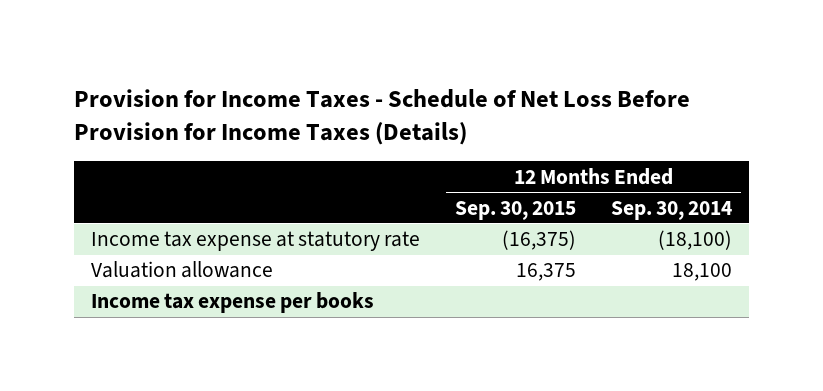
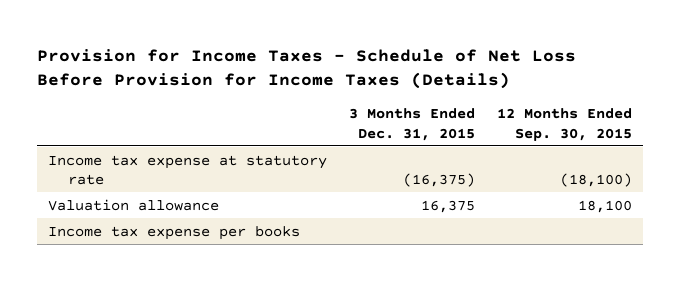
[610,200,732,220] Sep. 30, 2014 -> none
none -> [349,108,476,141] 3 Months Ended Dec. 31, 2015
[502,230,577,251] (16,375) -> [560,172,633,187] (18,100)
[516,263,577,282] 16,375 -> [578,199,633,213] 18,100

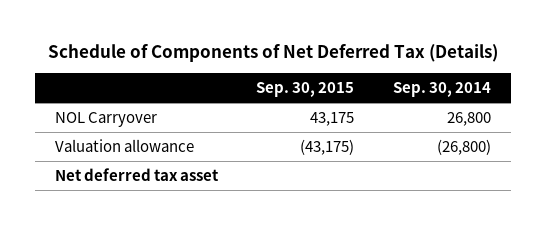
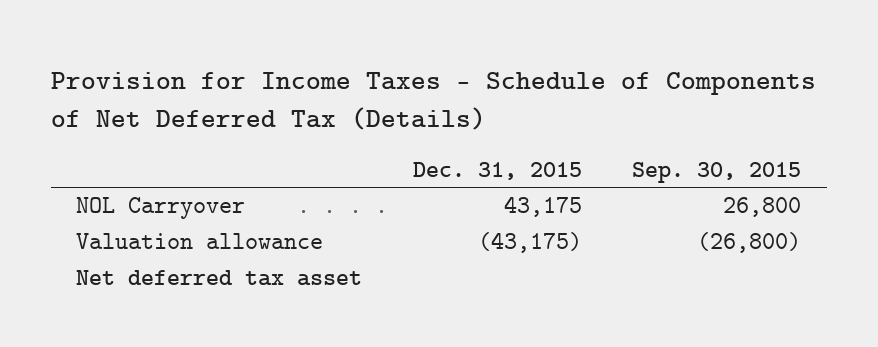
[47,44,498,63] Schedule of Components of Net Deferred Tax (Details) -> [50,71,816,130] Provision for Income Taxes - Schedule of Components of Net Deferred Tax (Details)
[393,81,492,97] Sep. 30, 2014 -> none
none -> [412,161,582,180] Dec. 31, 2015
[310,111,355,126] 43,175 -> [723,197,802,218] 26,800
[300,138,355,155] (43,175) -> [697,232,802,254] (26,800)

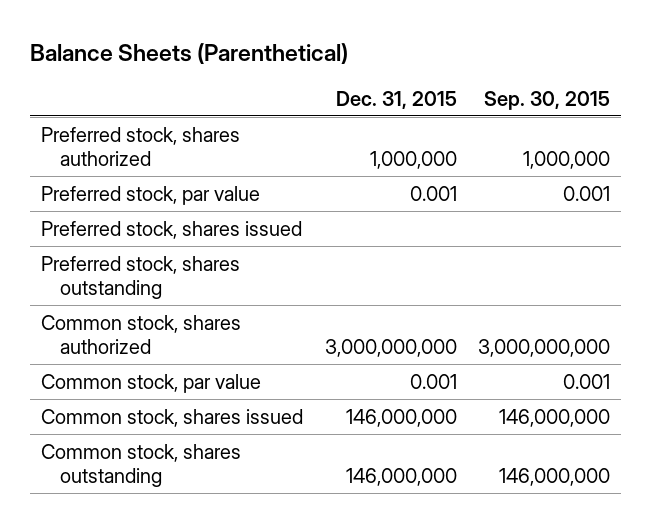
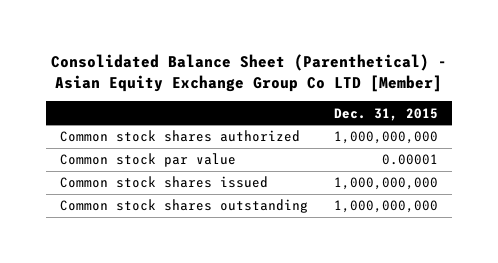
[30,43,349,65] Balance Sheets (Parenthetical) -> [50,53,447,92] Consolidated Balance Sheet (Parenthetical) - Asian Equity Exchange Group Co LTD [Member]
[484,90,611,110] Sep. 30, 2015 -> none
[41,126,241,166] Preferred stock, shares authorized -> none
[41,185,261,205] Preferred stock, par value -> none
[41,220,303,239] Preferred stock, shares issued -> none
[41,255,241,299] Preferred stock, shares outstanding -> none
[41,314,242,354] Common stock, shares authorized -> [59,130,300,143] Common stock shares authorized
[324,338,457,357] 3,000,000,000 -> [334,131,439,145] 1,000,000,000
[41,373,262,393] Common stock, par value -> [59,153,236,168] Common stock par value
[409,373,457,389] 0.001 -> [382,154,439,166] 0.00001
[41,408,304,427] Common stock, shares issued -> [59,176,268,189] Common stock shares issued
[345,408,457,427] 146,000,000 -> [334,177,439,191] 1,000,000,000
[41,443,242,487] Common stock, shares outstanding -> [59,199,308,214] Common stock shares outstanding
[345,467,457,486] 146,000,000 -> [334,200,439,214] 1,000,000,000

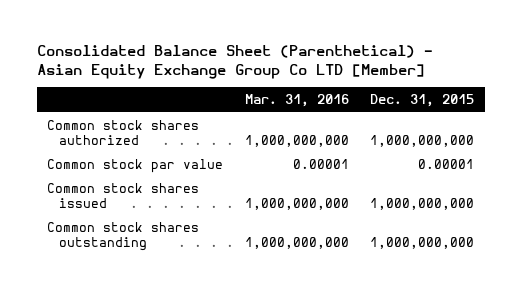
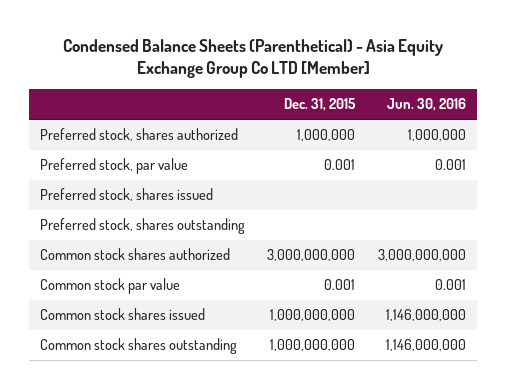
[36,44,433,79] Consolidated Balance Sheet (Parenthetical) - Asian Equity Exchange Group Co LTD [Member] -> [62,38,443,79] Condensed Balance Sheets (Parenthetical) - Asia Equity Exchange Group Co LTD [Member]
[244,94,349,108] Mar. 31, 2016 -> none
none -> [386,98,466,112] Jun. 30, 2016
none -> [40,128,239,142] Preferred stock, shares authorized
none -> [40,158,189,175] Preferred stock, par value
none -> [40,188,214,202] Preferred stock, shares issued
none -> [40,218,246,235] Preferred stock, shares outstanding
[370,134,475,147] 1,000,000,000 -> [267,249,356,262] 3,000,000,000
[418,158,475,169] 0.00001 -> [324,279,356,291] 0.001

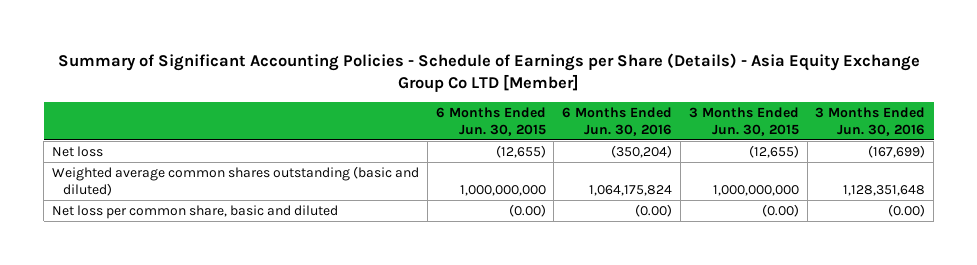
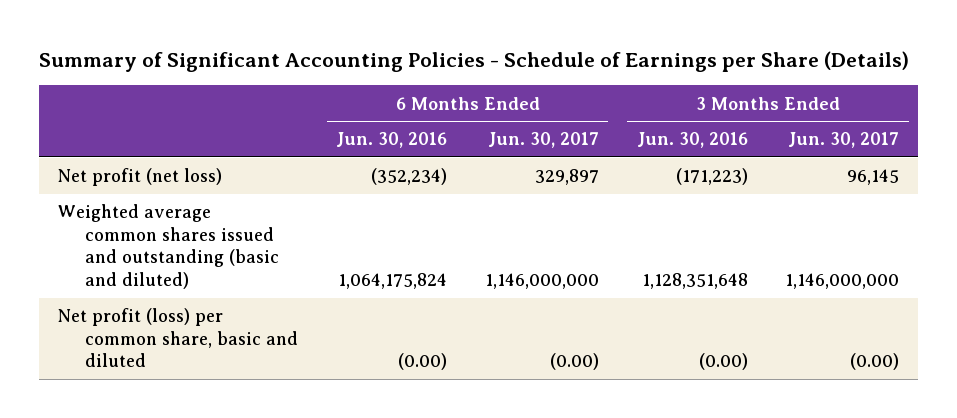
[57,52,920,92] Summary of Significant Accounting Policies - Schedule of Earnings per Share (Details) - Asia Equity Exchange Group Co LTD [Member] -> [39,51,910,73] Summary of Significant Accounting Policies - Schedule of Earnings per Share (Details)
[435,107,546,136] 6 Months Ended Jun. 30, 2015 -> none
[688,107,799,136] 3 Months Ended Jun. 30, 2015 -> none
none -> [487,132,599,149] Jun. 30, 2017
none -> [788,132,900,149] Jun. 30, 2017
[52,146,104,158] Net loss -> [58,168,223,187] Net profit (net loss)
[611,145,673,159] (350,204) -> [371,168,448,186] (352,234)
[868,145,926,159] (167,699) -> [675,168,748,186] (171,223)
[52,166,420,196] Weighted average common shares outstanding (basic and diluted) -> [58,204,280,290] Weighted average common shares issued and outstanding (basic and diluted)
[52,205,339,220] Net loss per common share, basic and diluted -> [58,308,299,368] Net profit (loss) per common share, basic and diluted

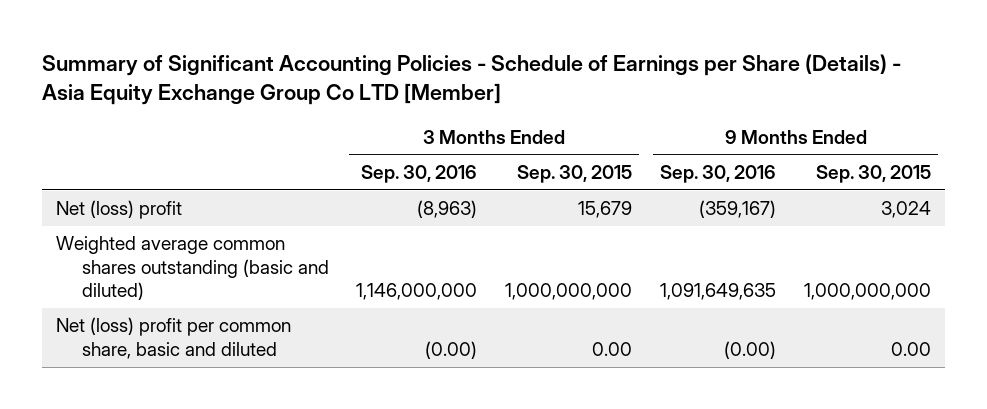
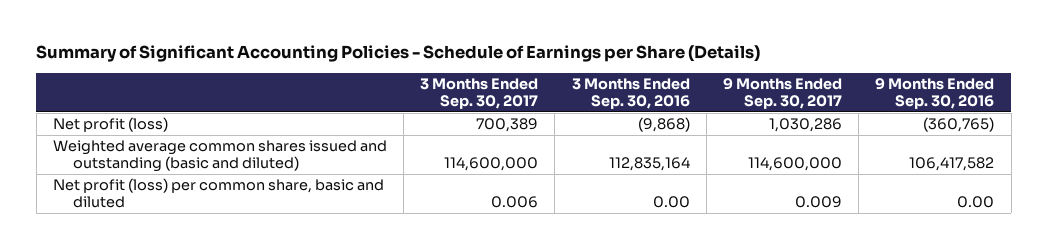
[42,54,902,106] Summary of Significant Accounting Policies - Schedule of Earnings per Share (Details) - Asia Equity Exchange Group Co LTD [Member] -> [36,45,761,63] Summary of Significant Accounting Policies - Schedule of Earnings per Share (Details)
[517,165,633,184] Sep. 30, 2015 -> none
[816,165,932,184] Sep. 30, 2015 -> none
none -> [420,77,539,109] 3 Months Ended Sep. 30, 2017
none -> [722,77,842,109] 9 Months Ended Sep. 30, 2017
[56,200,183,220] Net (loss) profit -> [52,117,168,133] Net profit (loss)
[417,200,478,219] (8,963) -> [637,117,690,133] (9,868)
[699,200,777,219] (359,167) -> [923,117,995,133] (360,765)
[56,236,329,301] Weighted average common shares outstanding (basic and diluted) -> [52,140,387,173] Weighted average common shares issued and outstanding (basic and diluted)
[356,283,478,301] 1,146,000,000 -> [608,157,690,172] 112,835,164
[660,283,777,301] 1,091,649,635 -> [909,157,995,172] 106,417,582
[56,317,292,359] Net (loss) profit per common share, basic and diluted -> [52,178,384,209] Net profit (loss) per common share, basic and diluted
[425,340,478,359] (0.00) -> [652,196,690,209] 0.00
[724,340,777,359] (0.00) -> [957,196,995,209] 0.00

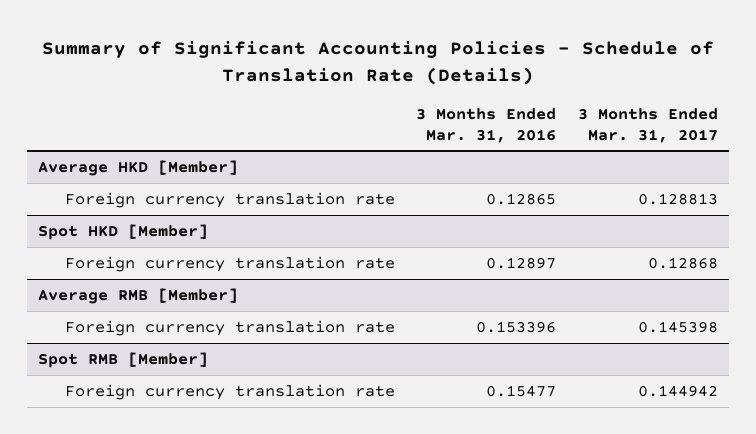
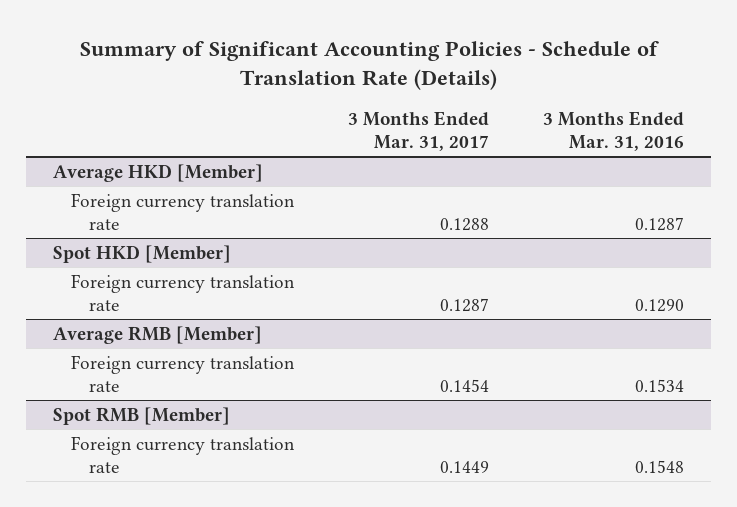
[486,192,557,205] 0.12865 -> [634,216,684,231] 0.1287
[638,192,719,205] 0.128813 -> [439,217,489,231] 0.1288
[486,256,557,269] 0.12897 -> [634,298,684,312] 0.1290
[648,256,719,269] 0.12868 -> [439,297,489,312] 0.1287
[476,320,557,333] 0.153396 -> [634,378,684,392] 0.1534
[638,320,719,333] 0.145398 -> [439,378,489,392] 0.1454
[486,384,557,397] 0.15477 -> [634,459,684,473] 0.1548
[638,384,719,397] 0.144942 -> [439,460,489,473] 0.1449

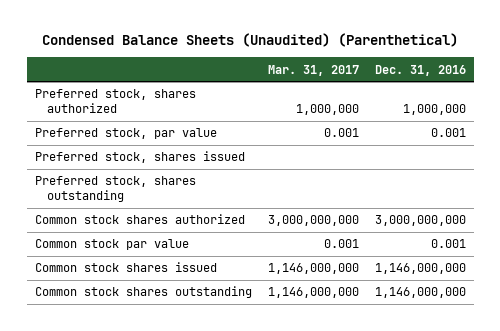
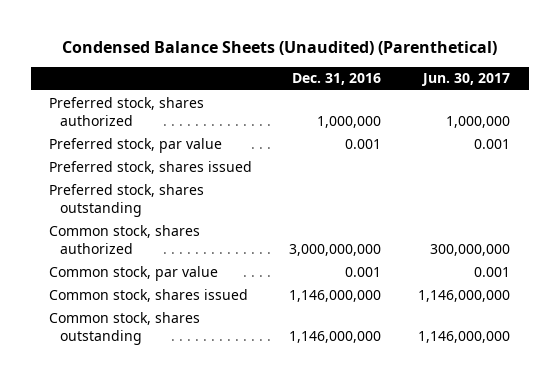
[267,64,359,76] Mar. 31, 2017 -> none
none -> [421,73,511,87] Jun. 30, 2017
[34,214,245,225] Common stock shares authorized -> [49,224,201,254] Common stock, shares authorized
[34,239,189,251] Common stock par value -> [49,265,219,281] Common stock, par value
[34,262,217,273] Common stock shares issued -> [49,288,249,302] Common stock, shares issued
[34,286,252,299] Common stock shares outstanding -> [49,311,201,345] Common stock, shares outstanding

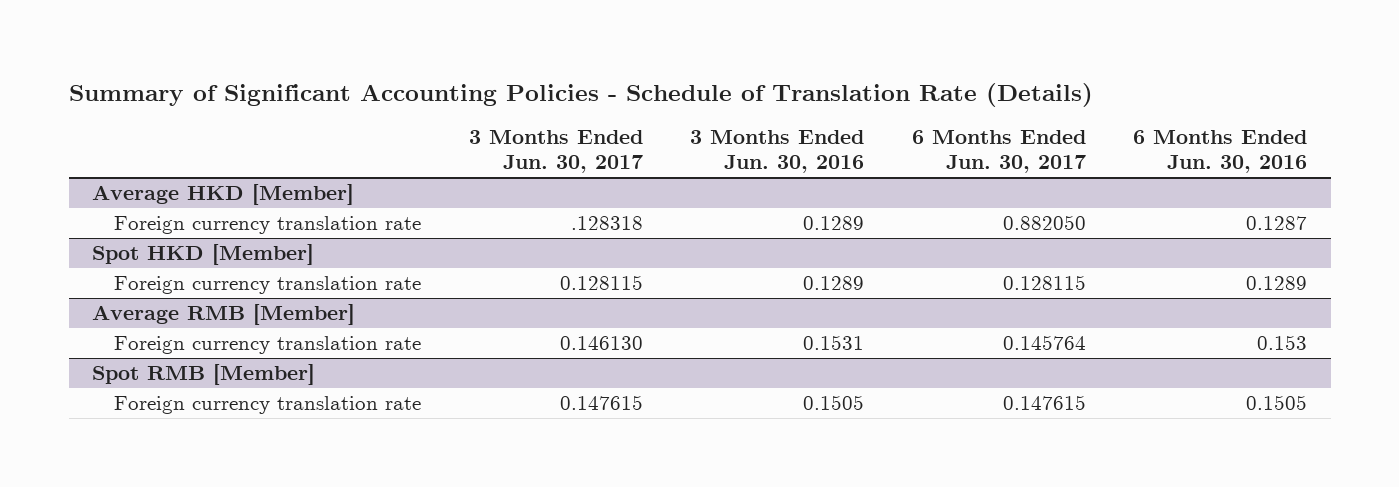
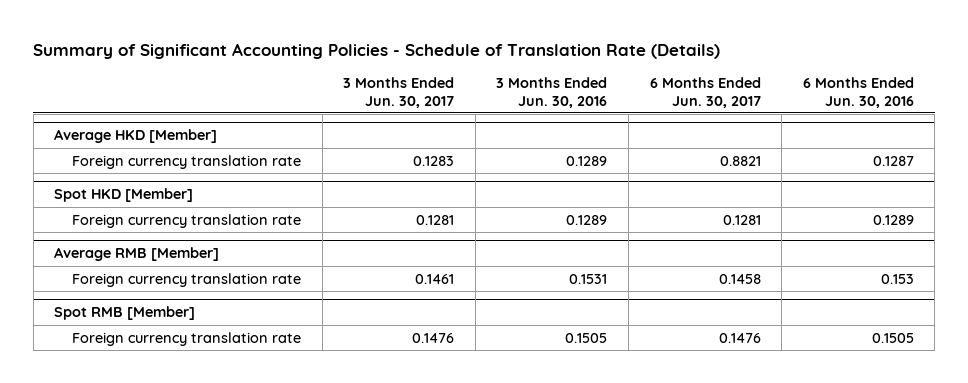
[570,216,643,231] .128318 -> [413,155,455,166] 0.1283
[1002,215,1086,231] 0.882050 -> [719,155,761,166] 0.8821
[559,275,643,291] 0.128115 -> [416,214,455,225] 0.1281
[1002,275,1086,291] 0.128115 -> [722,214,761,225] 0.1281
[559,336,643,351] 0.146130 -> [415,273,455,284] 0.1461
[1002,335,1086,351] 0.145764 -> [718,273,761,284] 0.1458
[559,395,643,411] 0.147615 -> [412,332,455,343] 0.1476
[1002,395,1086,411] 0.147615 -> [718,332,761,343] 0.1476

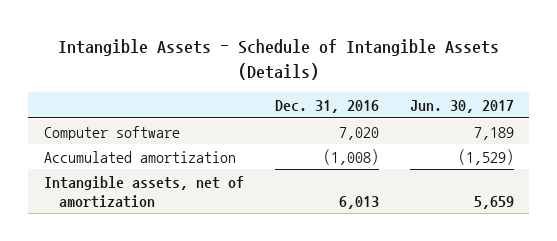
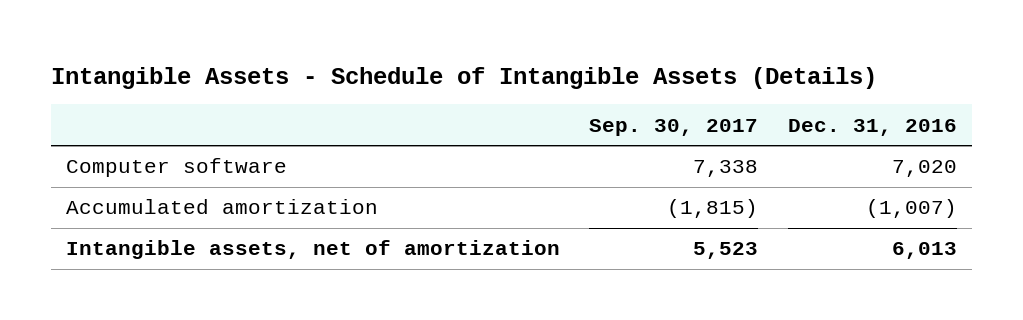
[409,99,514,113] Jun. 30, 2017 -> none
none -> [589,118,759,136] Sep. 30, 2017
[322,148,379,165] (1,008) -> [865,199,957,219] (1,007)

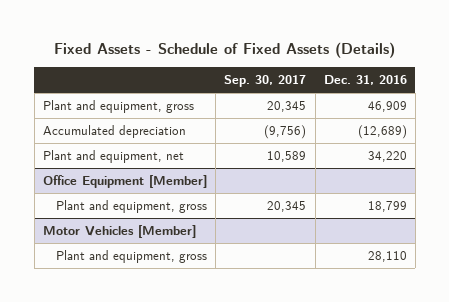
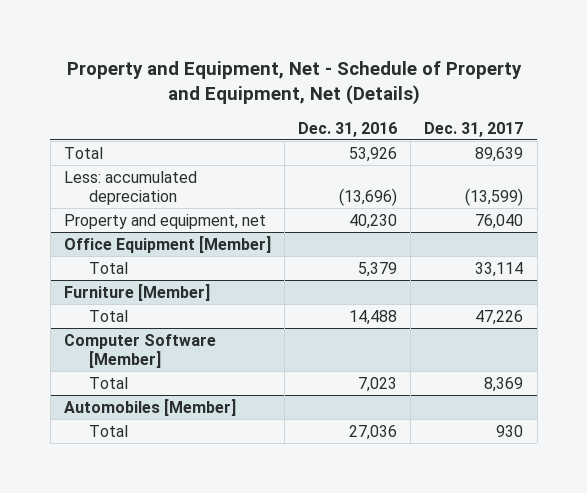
[53,42,395,59] Fixed Assets - Schedule of Fixed Assets (Details) -> [66,61,522,105] Property and Equipment, Net - Schedule of Property and Equipment, Net (Details)
[224,75,307,88] Sep. 30, 2017 -> none
none -> [424,121,524,137] Dec. 31, 2017
[42,100,194,114] Plant and equipment, gross -> none
none -> [64,146,104,159] Total
[42,125,186,139] Accumulated depreciation -> [64,170,198,205] Less: accumulated depreciation
[357,125,407,140] (12,689) -> [339,187,398,206] (13,696)
[42,150,184,164] Plant and equipment, net -> [64,213,267,229] Property and equipment, net
[367,151,407,163] 34,220 -> [349,213,398,229] 40,230
[56,200,208,214] Plant and equipment, gross -> none
[42,225,196,239] Motor Vehicles [Member] -> none
[56,250,208,264] Plant and equipment, gross -> none
none -> [89,261,129,274] Total
none -> [64,283,211,301] Furniture [Member]
none -> [89,309,129,322] Total
none -> [64,333,217,368] Computer Software [Member]
none -> [89,376,129,389] Total
none -> [64,398,237,416] Automobiles [Member]
none -> [89,424,129,437] Total

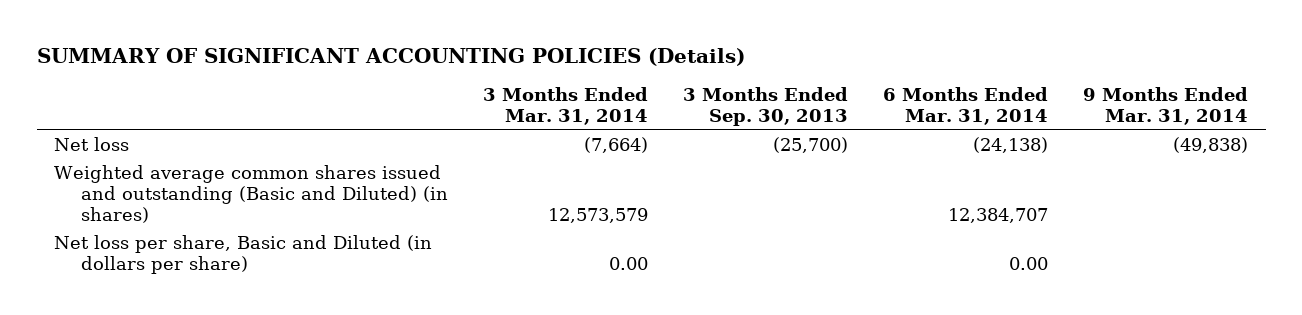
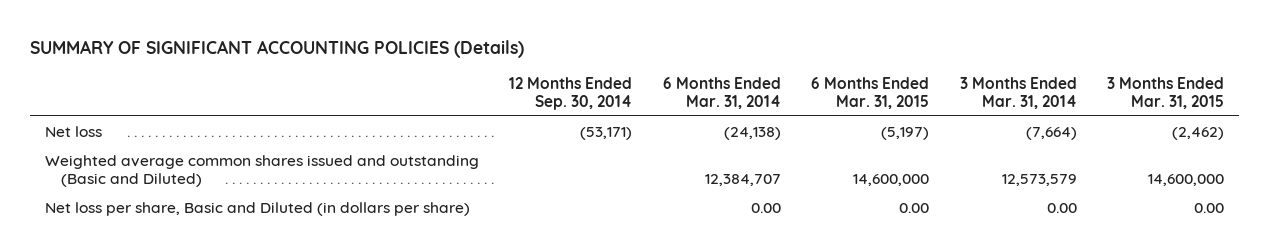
[683,87,849,127] 3 Months Ended Sep. 30, 2013 -> none
[1083,87,1249,126] 9 Months Ended Mar. 31, 2014 -> none
none -> [509,76,633,110] 12 Months Ended Sep. 30, 2014
none -> [811,76,930,109] 6 Months Ended Mar. 31, 2015
none -> [1106,76,1224,109] 3 Months Ended Mar. 31, 2015
[54,165,449,224] Weighted average common shares issued and outstanding (Basic and Diluted) (in shares) -> [45,154,480,188] Weighted average common shares issued and outstanding (Basic and Diluted)

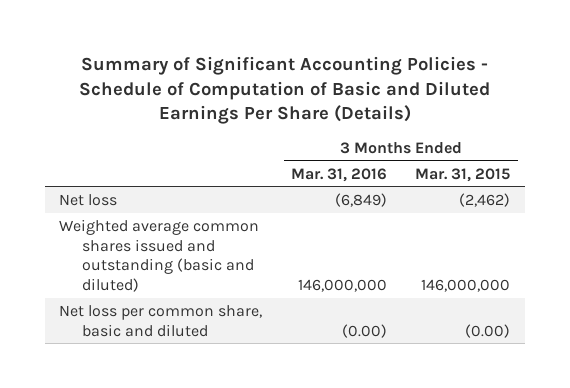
[29,39,524,58] SUMMARY OF SIGNIFICANT ACCOUNTING POLICIES (Details) -> [78,55,490,125] Summary of Significant Accounting Policies - Schedule of Computation of Basic and Diluted Earnings Per Share (Details)
[509,76,633,110] 12 Months Ended Sep. 30, 2014 -> none
[662,76,781,109] 6 Months Ended Mar. 31, 2014 -> none
[811,76,930,109] 6 Months Ended Mar. 31, 2015 -> none
[959,76,1077,109] 3 Months Ended Mar. 31, 2014 -> none
none -> [290,167,387,182] Mar. 31, 2016
[45,154,480,188] Weighted average common shares issued and outstanding (Basic and Diluted) -> [59,218,260,293] Weighted average common shares issued and outstanding (basic and diluted)
[1147,174,1224,187] 14,600,000 -> [421,279,511,293] 146,000,000
[45,201,471,216] Net loss per share, Basic and Diluted (in dollars per share) -> [59,304,263,337] Net loss per common share, basic and diluted
[1193,202,1224,213] 0.00 -> [465,323,511,338] (0.00)

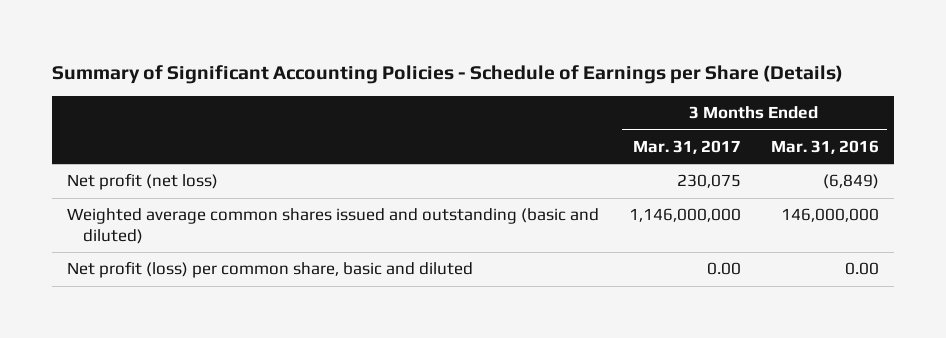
[78,55,490,125] Summary of Significant Accounting Policies - Schedule of Computation of Basic and Diluted Earnings Per Share (Details) -> [52,64,844,84] Summary of Significant Accounting Policies - Schedule of Earnings per Share (Details)
[415,167,511,182] Mar. 31, 2015 -> none
none -> [633,140,742,155] Mar. 31, 2017
[59,193,118,206] Net loss -> [67,173,219,191] Net profit (net loss)
[59,304,263,337] Net loss per common share, basic and diluted -> [67,261,474,279] Net profit (loss) per common share, basic and diluted
[341,323,387,338] (0.00) -> [845,262,880,276] 0.00

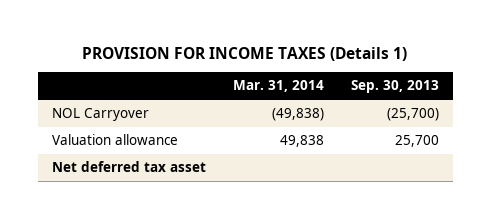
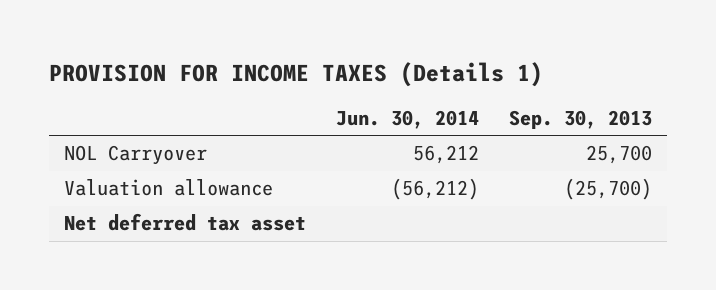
[232,80,324,93] Mar. 31, 2014 -> none
none -> [336,110,480,130] Jun. 30, 2014
[387,108,440,122] (25,700) -> [586,145,653,165] 25,700
[395,135,440,148] 25,700 -> [564,178,653,201] (25,700)

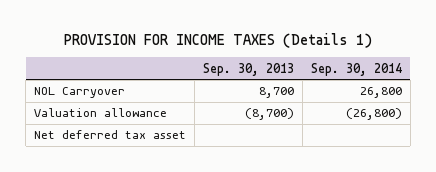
[336,110,480,130] Jun. 30, 2014 -> none
none -> [310,62,402,76] Sep. 30, 2014
[586,145,653,165] 25,700 -> [259,87,295,99] 8,700
[564,178,653,201] (25,700) -> [245,108,295,121] (8,700)

